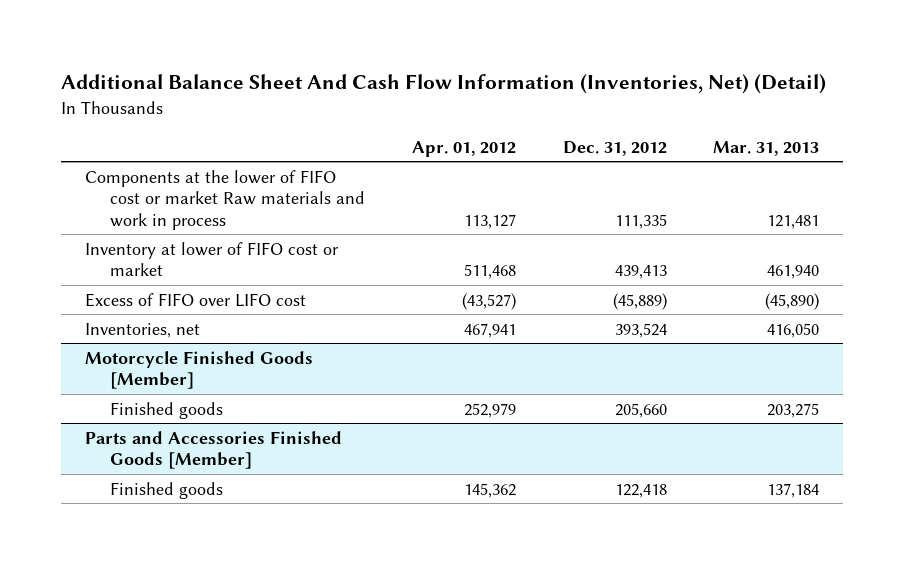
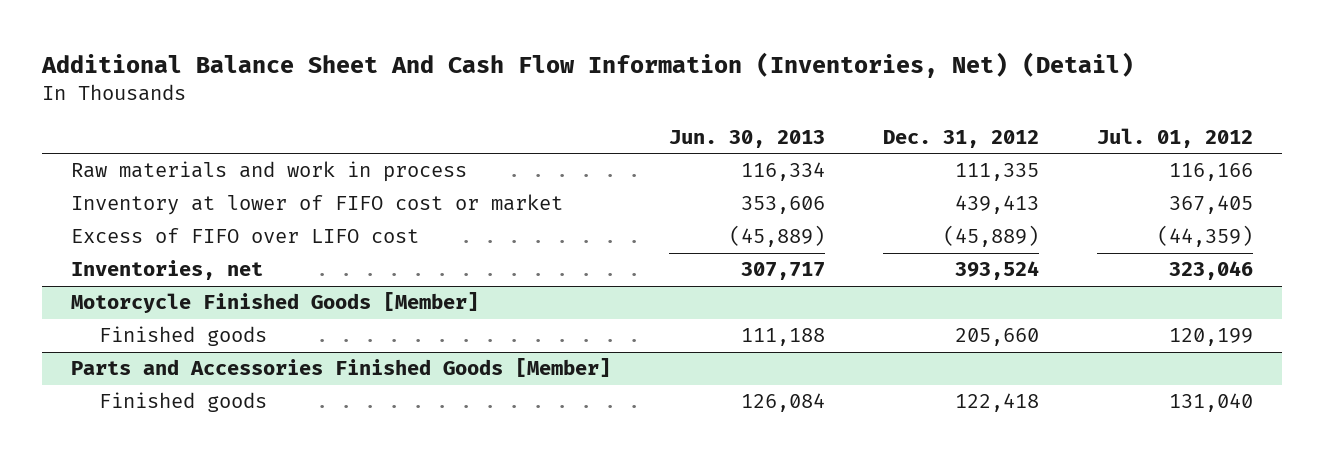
[411,140,516,157] Apr. 01, 2012 -> none
[713,140,820,156] Mar. 31, 2013 -> none
none -> [668,129,825,148] Jun. 30, 2013
none -> [1096,127,1253,148] Jul. 01, 2012
[84,169,366,230] Components at the lower of FIFO cost or market Raw materials and work in process -> [71,161,468,183] Raw materials and work in process

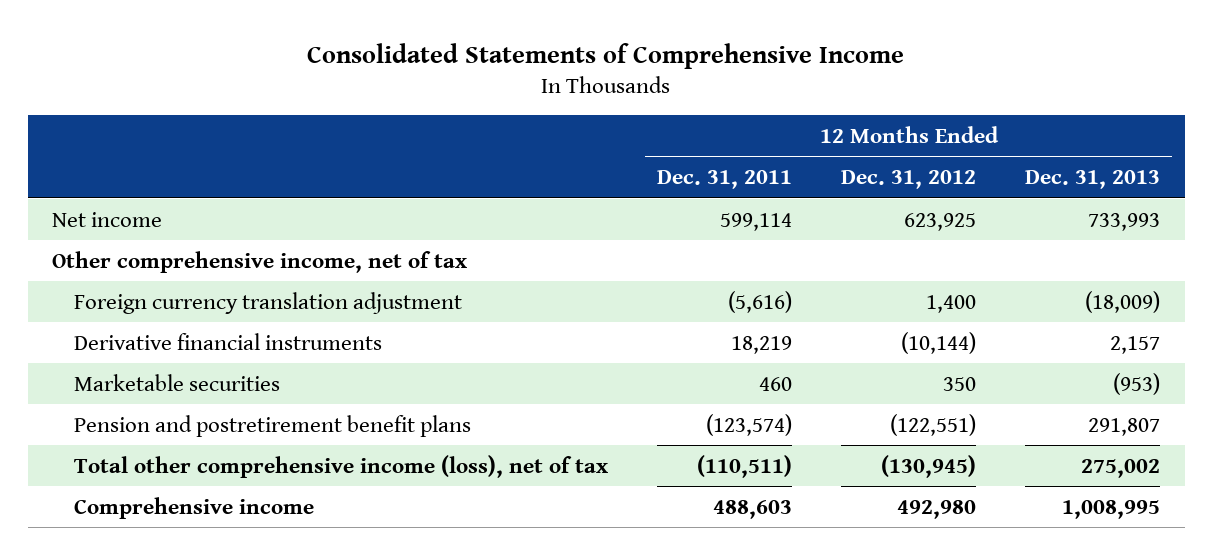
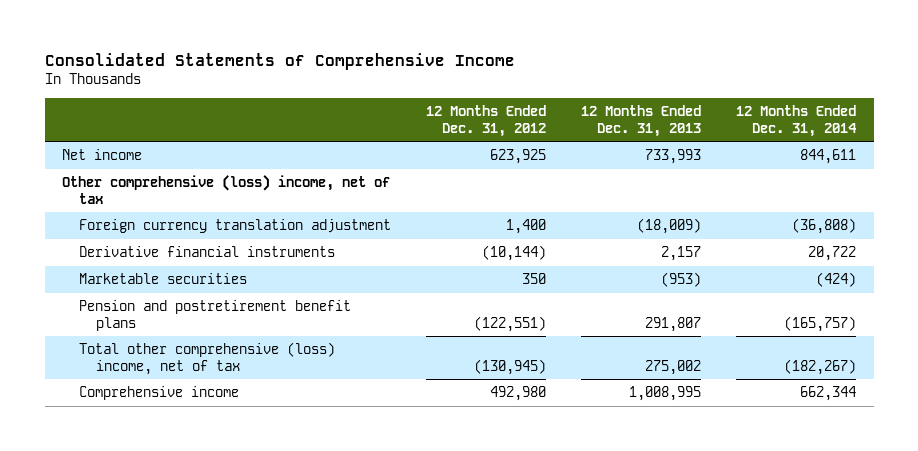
[656,170,792,190] Dec. 31, 2011 -> none
none -> [736,105,858,137] 12 Months Ended Dec. 31, 2014
[52,250,468,273] Other comprehensive income, net of tax -> [62,175,391,204] Other comprehensive (loss) income, net of tax
[73,454,608,478] Total other comprehensive income (loss), net of tax -> [79,342,336,375] Total other comprehensive (loss) income, net of tax

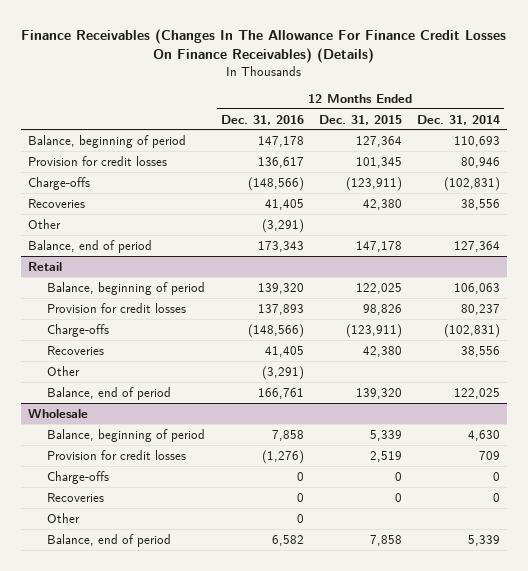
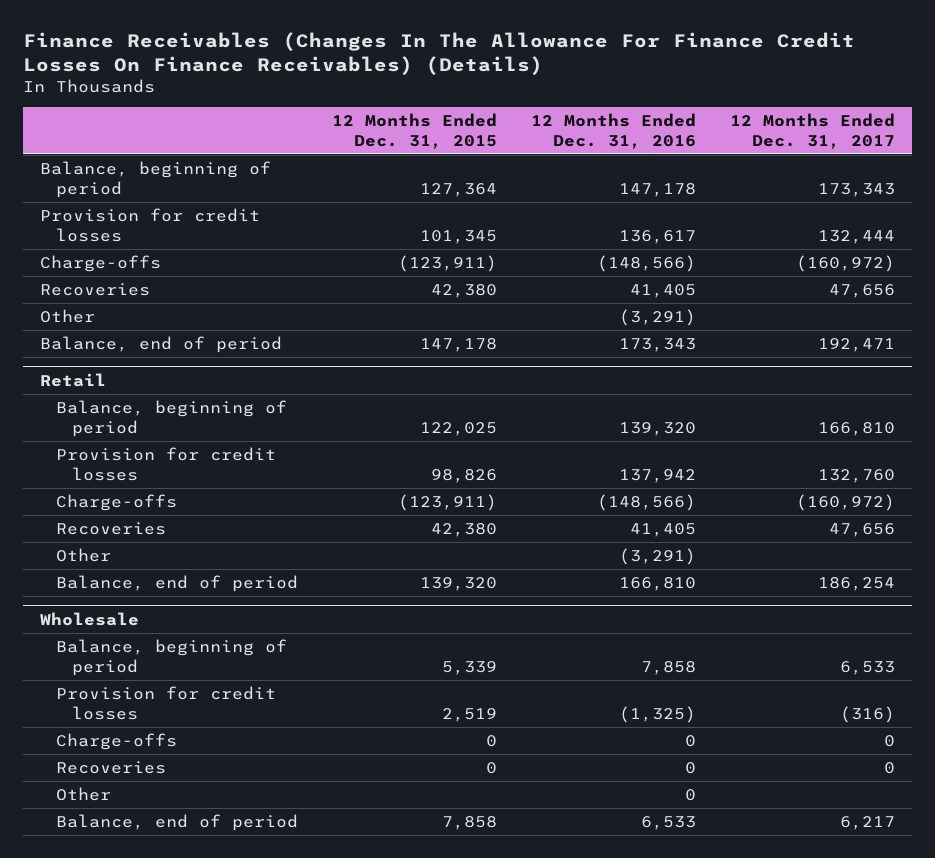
[416,114,500,125] Dec. 31, 2014 -> none
none -> [729,113,895,149] 12 Months Ended Dec. 31, 2017
[257,303,304,315] 137,893 -> [618,468,696,483] 137,942
[257,387,304,399] 166,761 -> [618,576,696,591] 166,810
[261,449,304,464] (1,276) -> [618,705,696,723] (1,325)
[271,534,304,546] 6,582 -> [640,815,696,830] 6,533

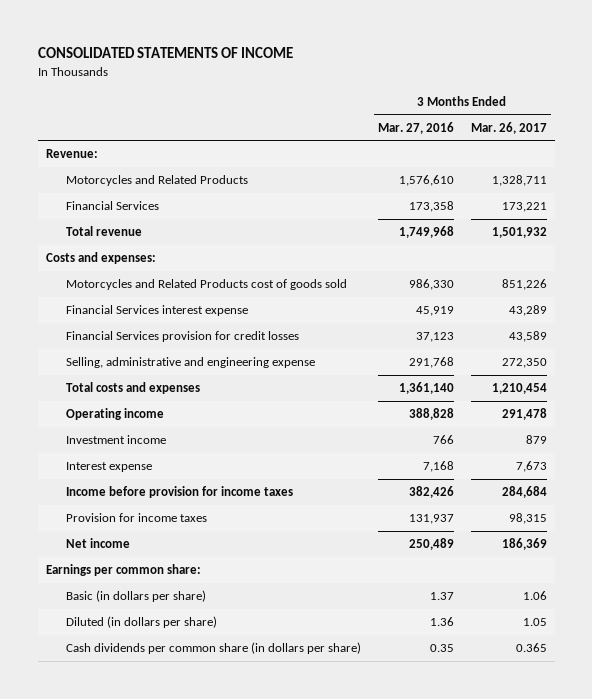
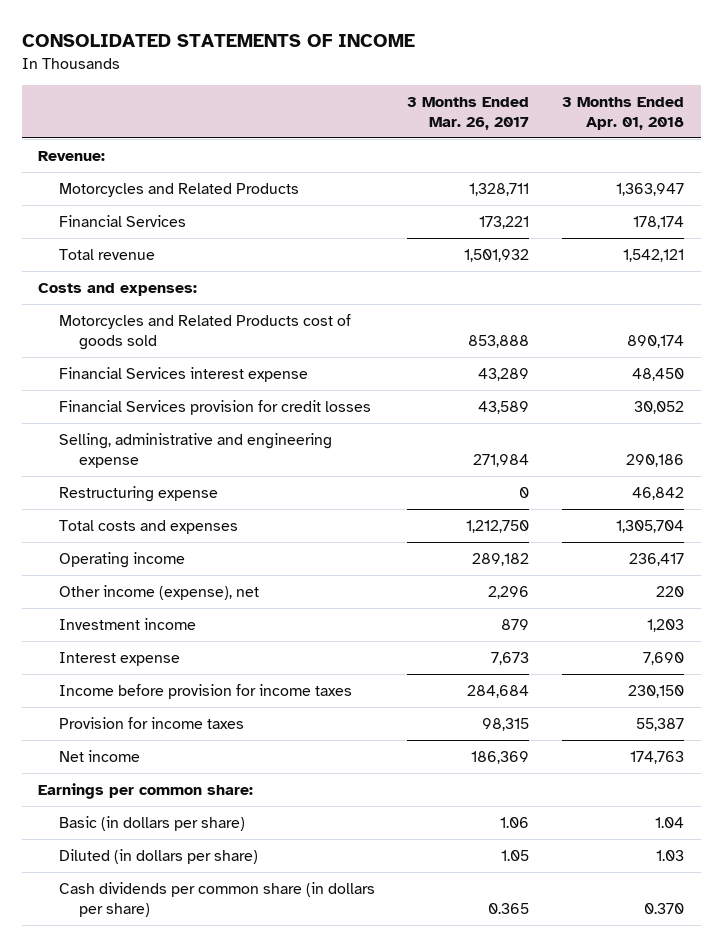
[377,121,454,134] Mar. 27, 2016 -> none
none -> [562,97,685,130] 3 Months Ended Apr. 01, 2018
[501,279,547,291] 851,226 -> [468,334,530,348] 853,888
[501,358,547,369] 272,350 -> [473,453,530,467] 271,984
none -> [58,485,218,502] Restructuring expense
[491,383,547,395] 1,210,454 -> [466,519,530,533] 1,212,750
[501,408,547,421] 291,478 -> [472,552,530,566] 289,182
none -> [58,584,259,600] Other income (expense), net

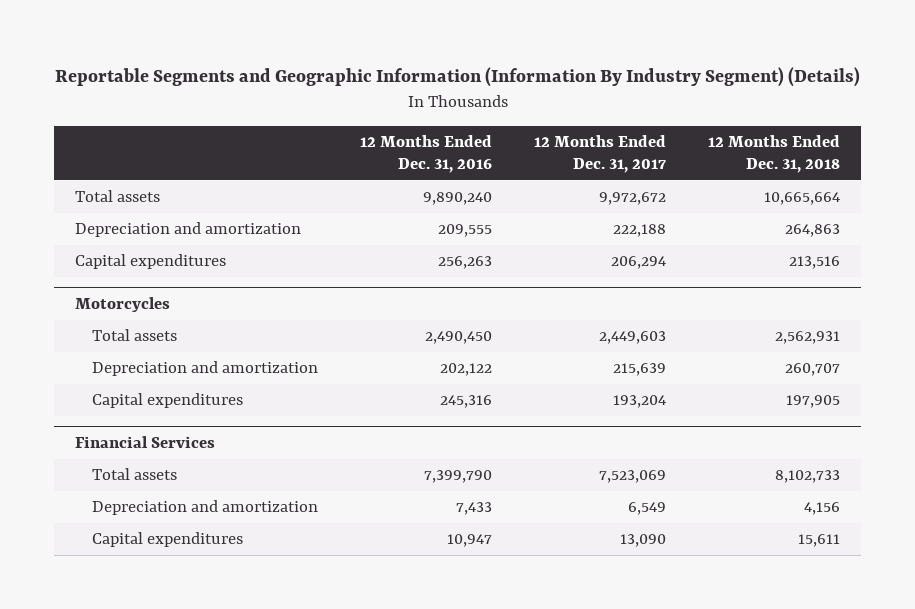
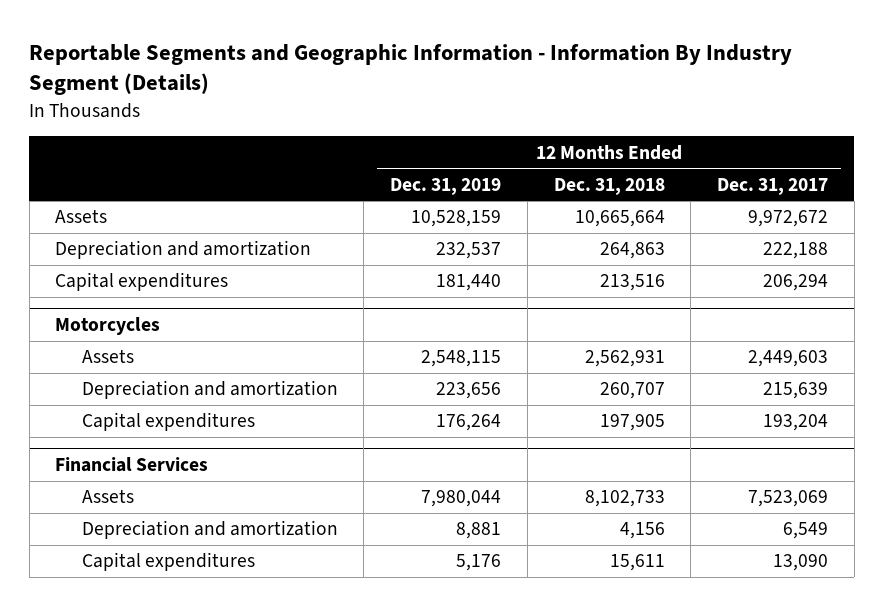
[54,67,860,88] Reportable Segments and Geographic Information (Information By Industry Segment) (Details) -> [29,43,793,96] Reportable Segments and Geographic Information - Information By Industry Segment (Details)
[360,134,493,173] 12 Months Ended Dec. 31, 2016 -> none
none -> [390,177,502,195] Dec. 31, 2019
[74,190,160,203] Total assets -> [55,209,108,224] Assets
[92,329,178,342] Total assets -> [81,349,134,364] Assets
[92,468,178,481] Total assets -> [81,489,134,504] Assets

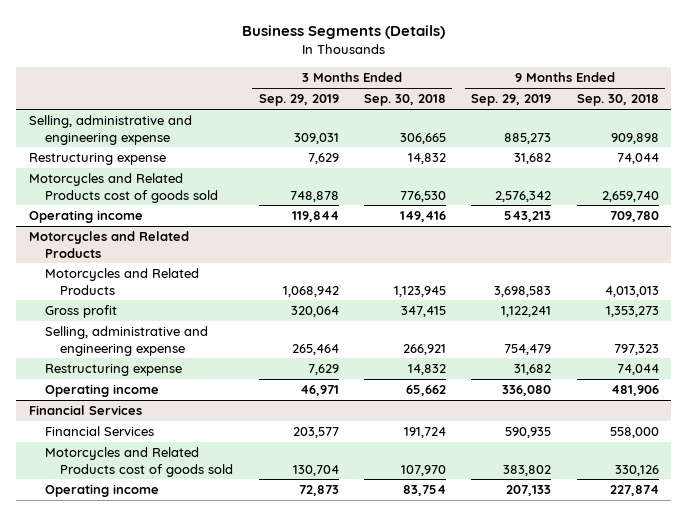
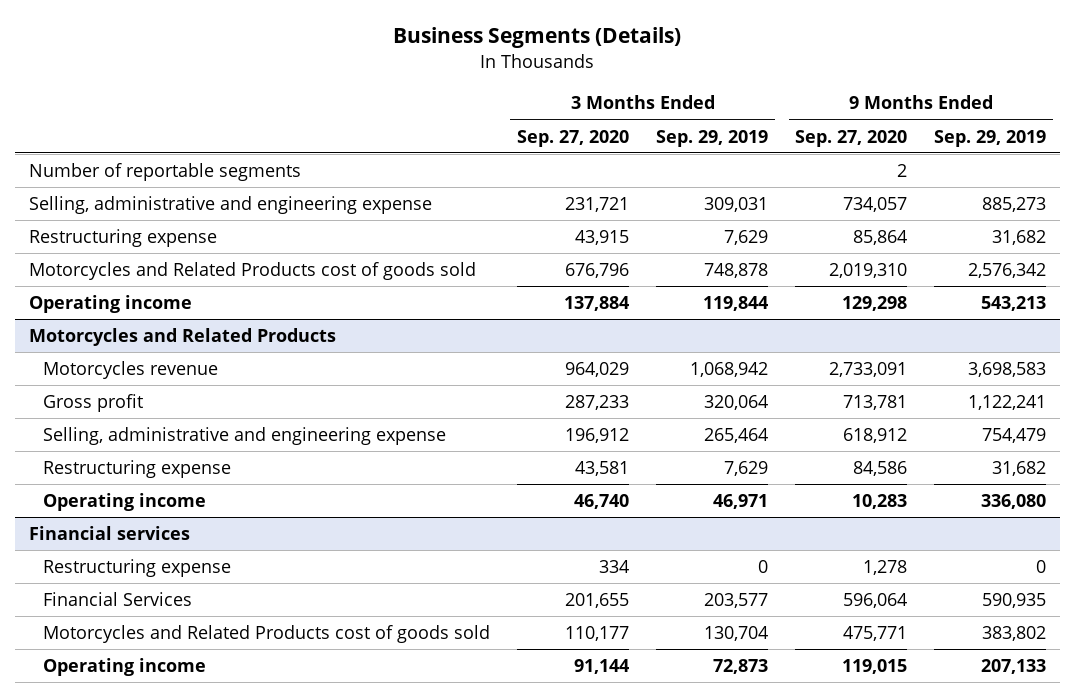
[363,94,446,107] Sep. 30, 2018 -> none
[576,94,659,107] Sep. 30, 2018 -> none
none -> [517,129,630,147] Sep. 27, 2020
none -> [795,129,908,147] Sep. 27, 2020
none -> [28,163,301,182] Number of reportable segments
[44,268,199,295] Motorcycles and Related Products -> [43,361,219,380] Motorcycles revenue
[28,405,142,416] Financial Services -> [28,526,190,541] Financial services
none -> [43,559,232,578] Restructuring expense

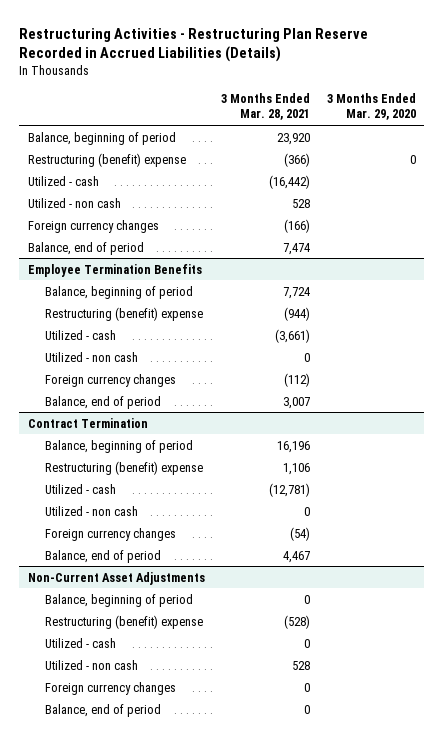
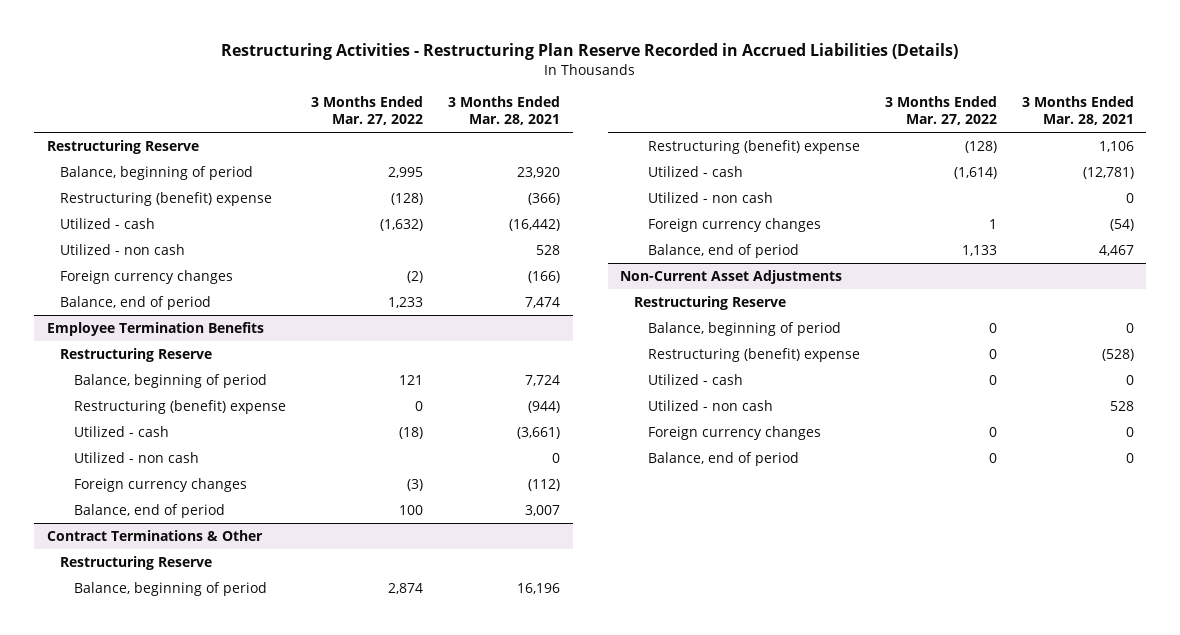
[327,93,417,121] 3 Months Ended Mar. 29, 2020 -> none
none -> [311,95,424,126] 3 Months Ended Mar. 27, 2022
none -> [46,140,199,155] Restructuring Reserve
none -> [60,348,213,363] Restructuring Reserve
[27,417,148,428] Contract Termination -> [46,530,263,542] Contract Terminations & Other
none -> [60,556,213,571] Restructuring Reserve
none -> [633,296,786,311] Restructuring Reserve

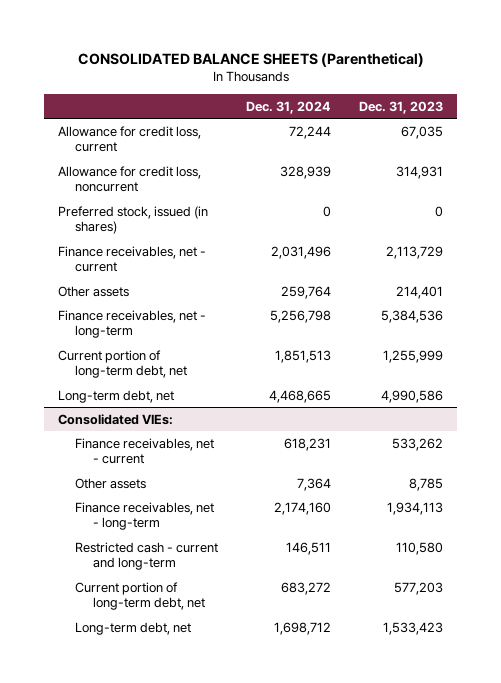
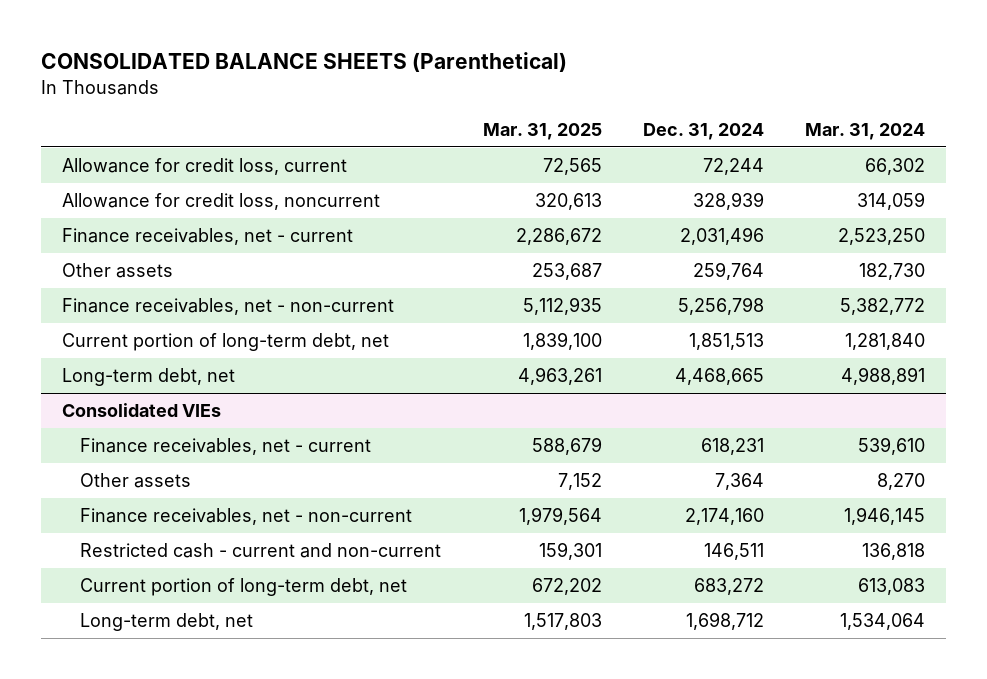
[358,100,443,114] Dec. 31, 2023 -> none
none -> [482,122,602,140] Mar. 31, 2025
none -> [805,122,926,140] Mar. 31, 2024
[58,205,209,235] Preferred stock, issued (in shares) -> none
[58,309,207,339] Finance receivables, net - long-term -> [61,298,394,316] Finance receivables, net - non-current
[58,413,174,425] Consolidated VIEs: -> [61,403,221,418] Consolidated VIEs
[75,501,215,531] Finance receivables, net - long-term -> [80,508,413,526] Finance receivables, net - non-current
[75,541,219,571] Restricted cash - current and long-term -> [80,543,442,559] Restricted cash - current and non-current

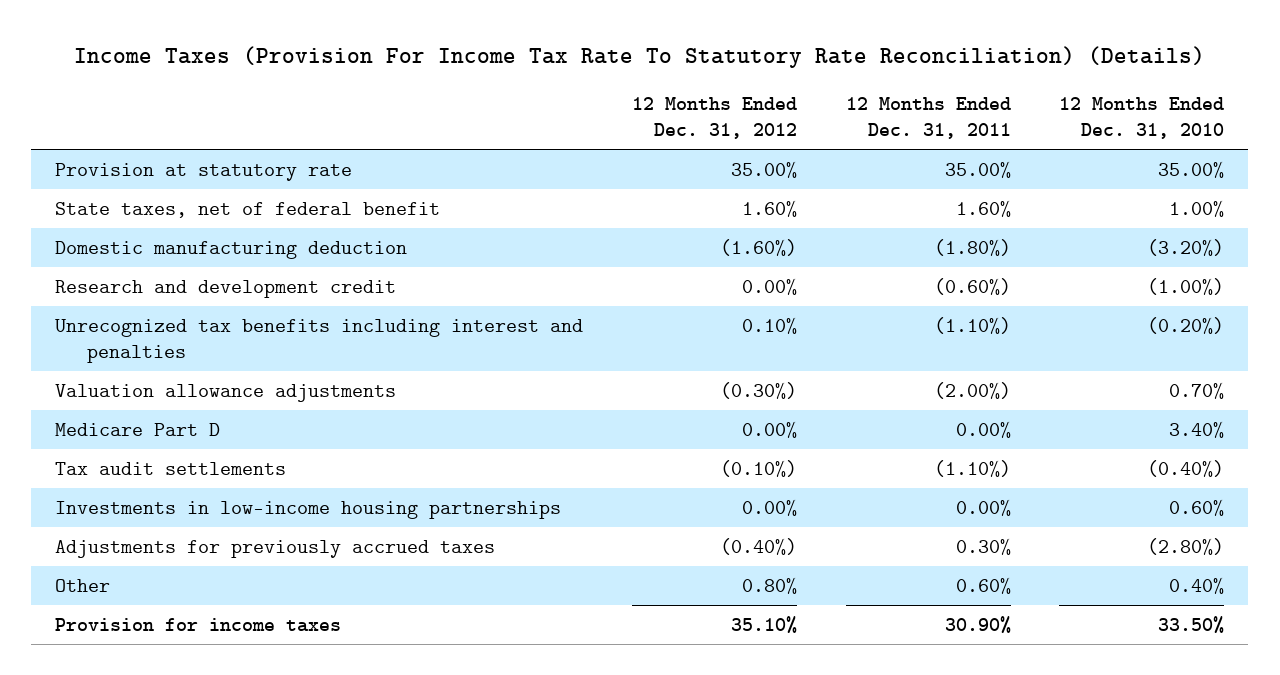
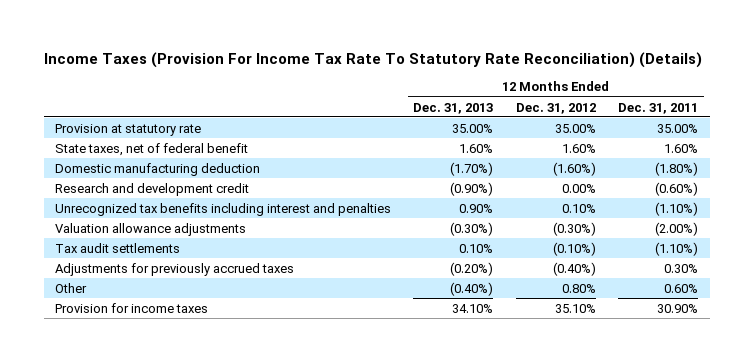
[1059,96,1225,140] 12 Months Ended Dec. 31, 2010 -> none
none -> [413,102,494,114] Dec. 31, 2013
[55,422,221,436] Medicare Part D -> none
[55,500,562,519] Investments in low-income housing partnerships -> none

